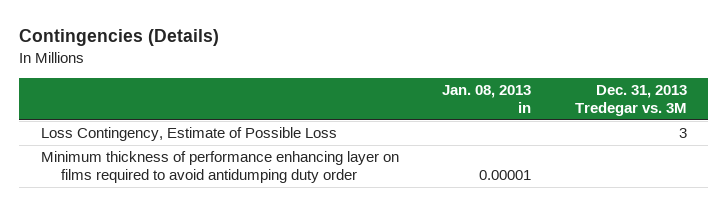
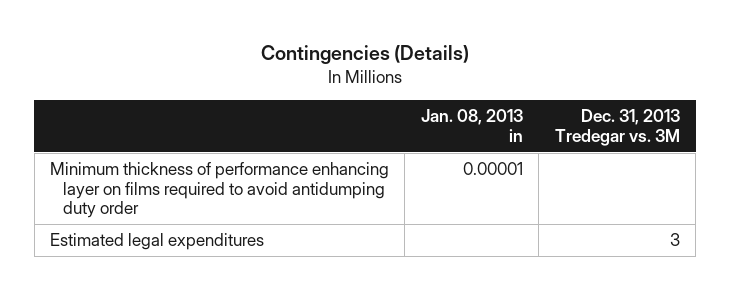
[40,127,337,142] Loss Contingency, Estimate of Possible Loss -> none
none -> [50,233,265,251] Estimated legal expenditures

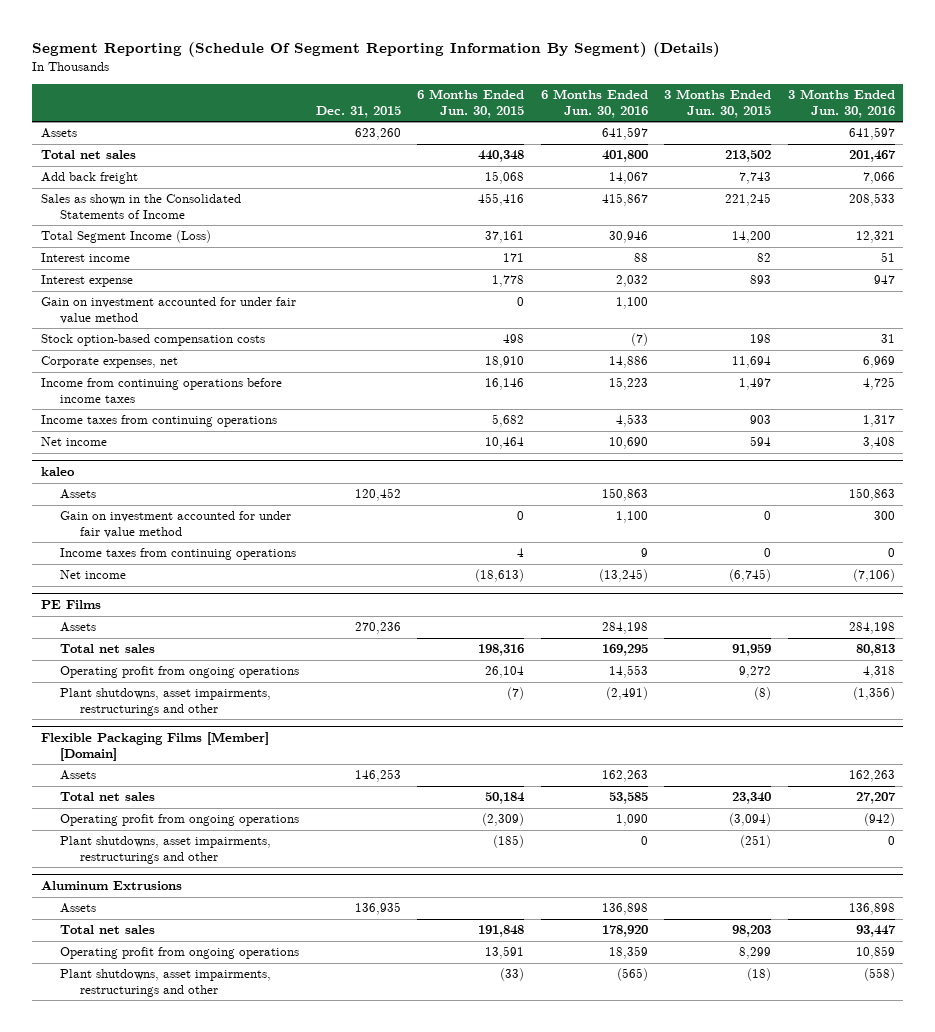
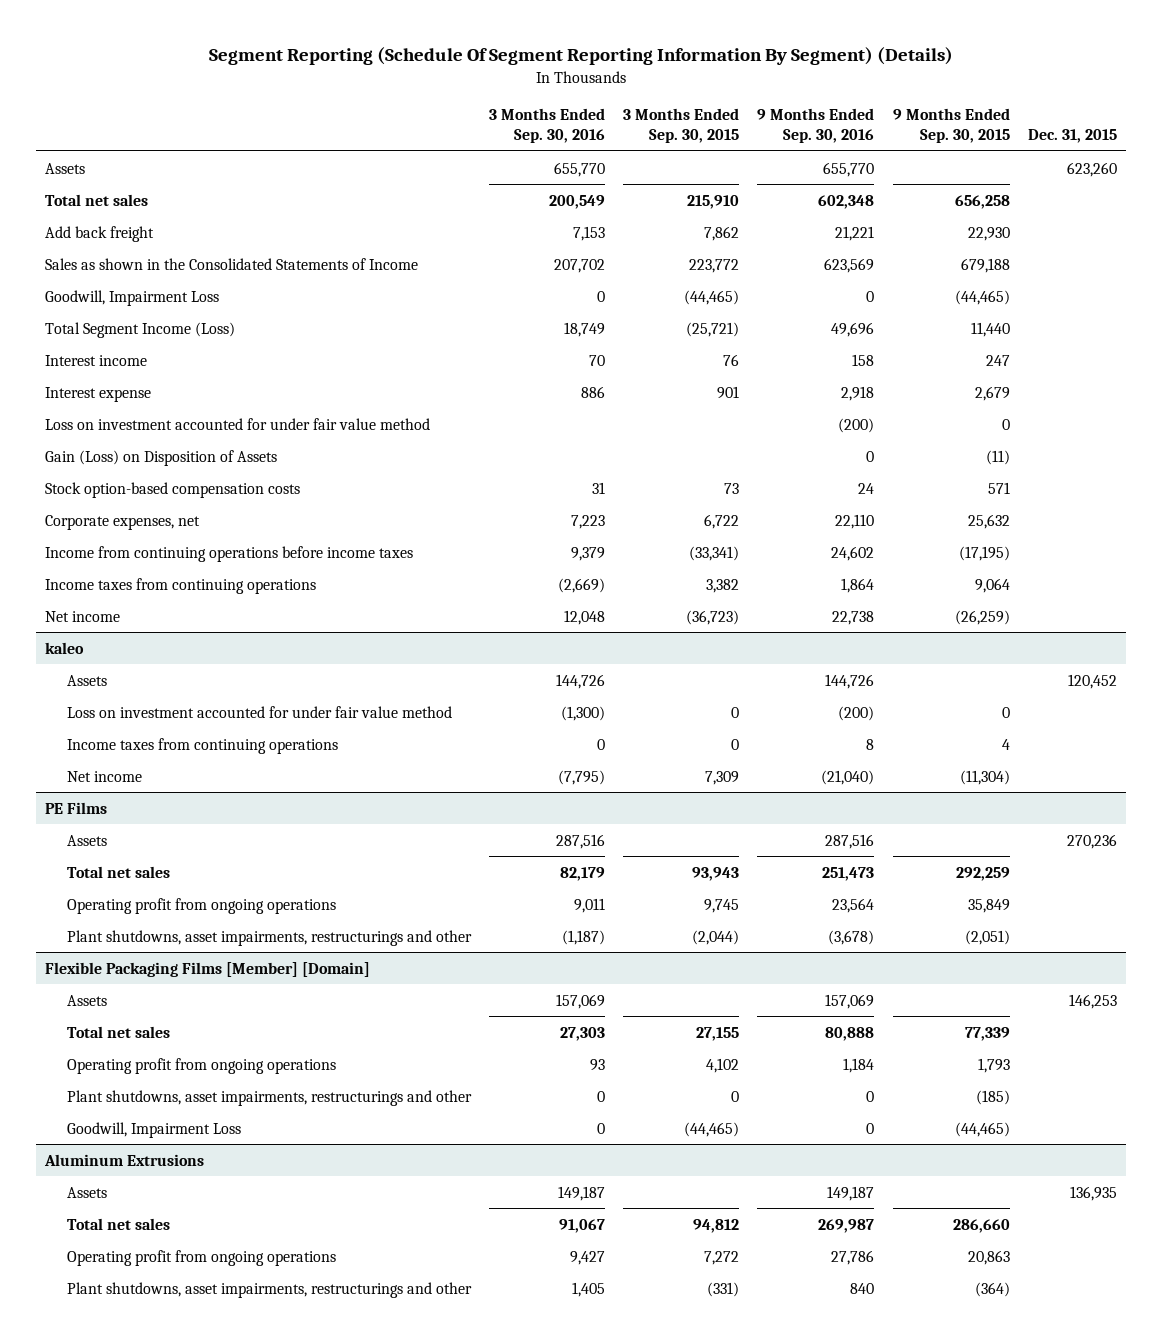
[417,89,525,119] 6 Months Ended Jun. 30, 2015 -> none
[540,89,648,119] 6 Months Ended Jun. 30, 2016 -> none
[664,89,772,119] 3 Months Ended Jun. 30, 2015 -> none
[787,89,895,119] 3 Months Ended Jun. 30, 2016 -> none
none -> [488,107,605,144] 3 Months Ended Sep. 30, 2016
none -> [623,107,740,144] 3 Months Ended Sep. 30, 2015
none -> [757,107,875,144] 9 Months Ended Sep. 30, 2016
none -> [892,107,1010,144] 9 Months Ended Sep. 30, 2015
none -> [45,289,220,306] Goodwill, Impairment Loss
[40,297,296,324] Gain on investment accounted for under fair value method -> [45,417,431,430] Loss on investment accounted for under fair value method
none -> [45,449,278,466] Gain (Loss) on Disposition of Assets
[60,511,292,538] Gain on investment accounted for under fair value method -> [66,705,452,718] Loss on investment accounted for under fair value method
none -> [66,1121,241,1138] Goodwill, Impairment Loss

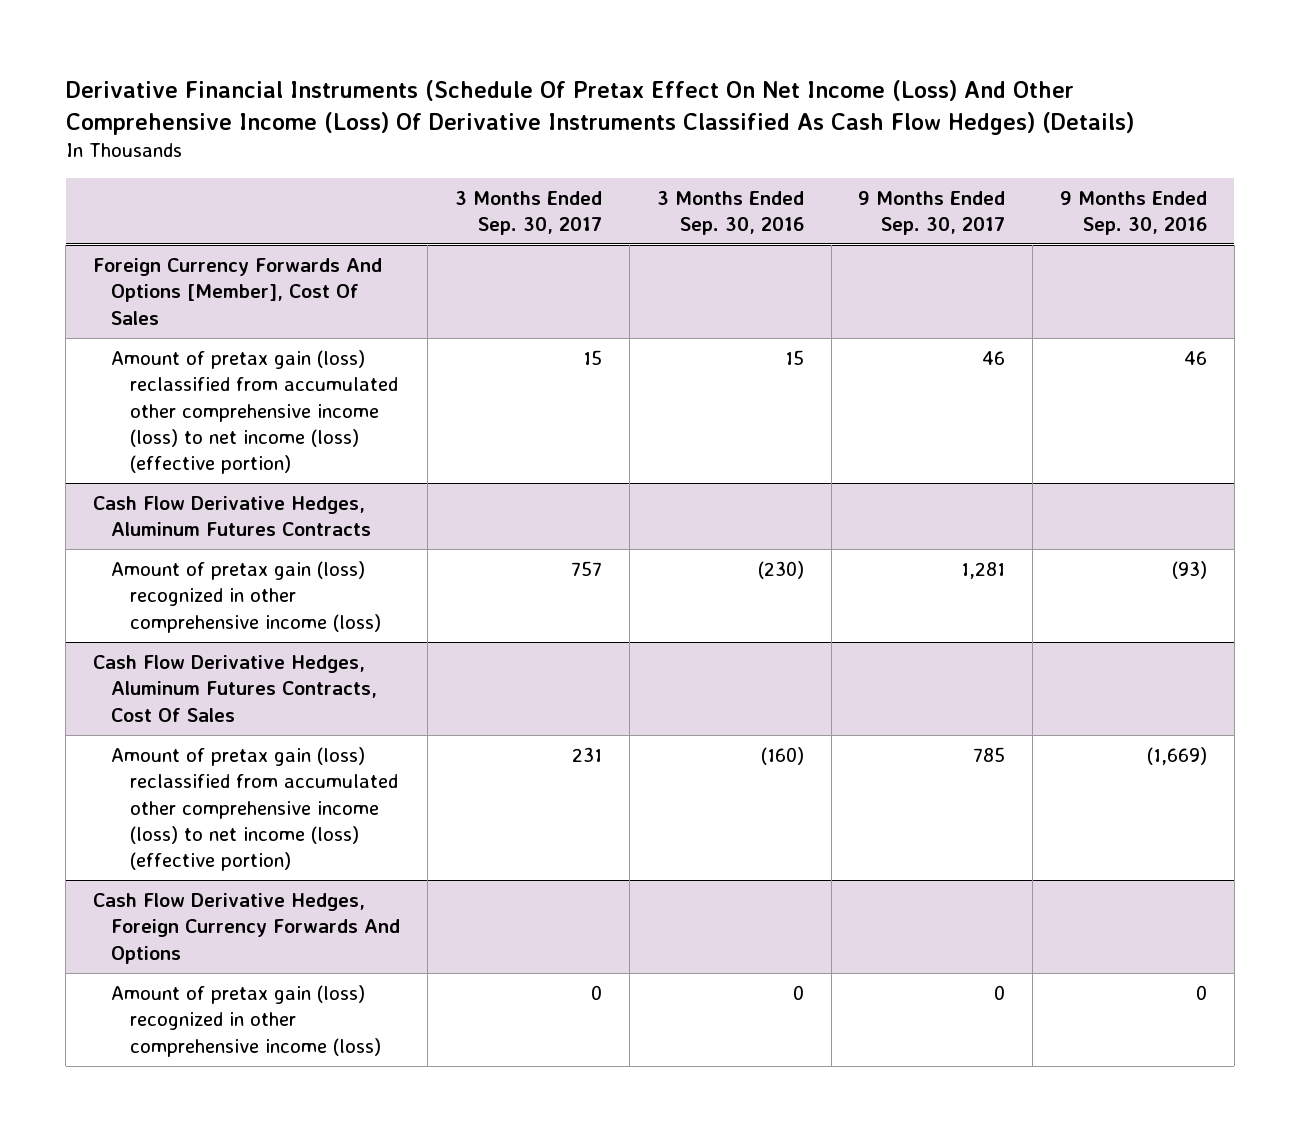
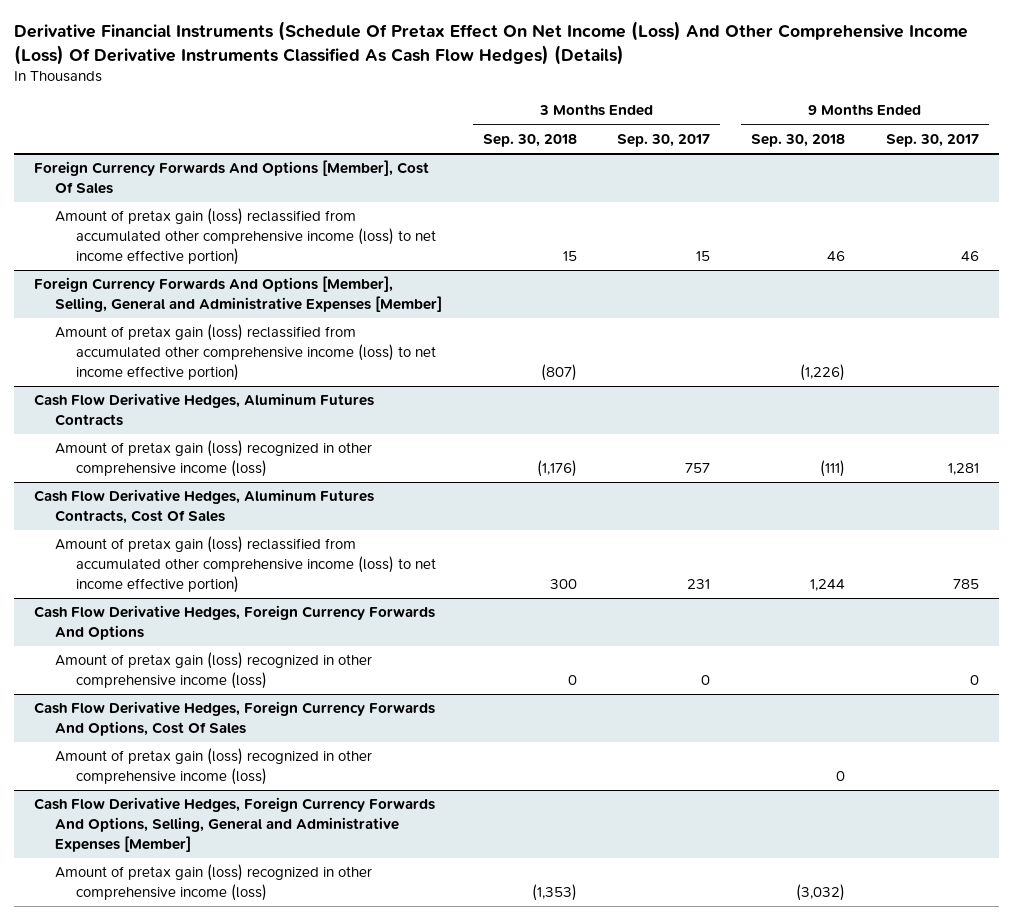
[656,190,804,235] 3 Months Ended Sep. 30, 2016 -> none
[1060,190,1208,235] 9 Months Ended Sep. 30, 2016 -> none
none -> [482,133,577,147] Sep. 30, 2018
none -> [750,133,845,147] Sep. 30, 2018
[111,349,398,475] Amount of pretax gain (loss) reclassified from accumulated other comprehensive income (loss) to net income (loss) (effective portion) -> [55,208,437,265] Amount of pretax gain (loss) reclassified from accumulated other comprehensive income (loss) to net income effective portion)
none -> [33,276,443,312] Foreign Currency Forwards And Options [Member], Selling, General and Administrative Expenses [Member]
none -> [55,324,437,381] Amount of pretax gain (loss) reclassified from accumulated other comprehensive income (loss) to net income effective portion)
[111,746,398,872] Amount of pretax gain (loss) reclassified from accumulated other comprehensive income (loss) to net income (loss) (effective portion) -> [55,536,437,593] Amount of pretax gain (loss) reclassified from accumulated other comprehensive income (loss) to net income effective portion)
none -> [33,701,435,736] Cash Flow Derivative Hedges, Foreign Currency Forwards And Options, Cost Of Sales
none -> [55,748,373,785] Amount of pretax gain (loss) recognized in other comprehensive income (loss)
none -> [33,797,435,852] Cash Flow Derivative Hedges, Foreign Currency Forwards And Options, Selling, General and Administrative Expenses [Member]
none -> [55,864,373,901] Amount of pretax gain (loss) recognized in other comprehensive income (loss)

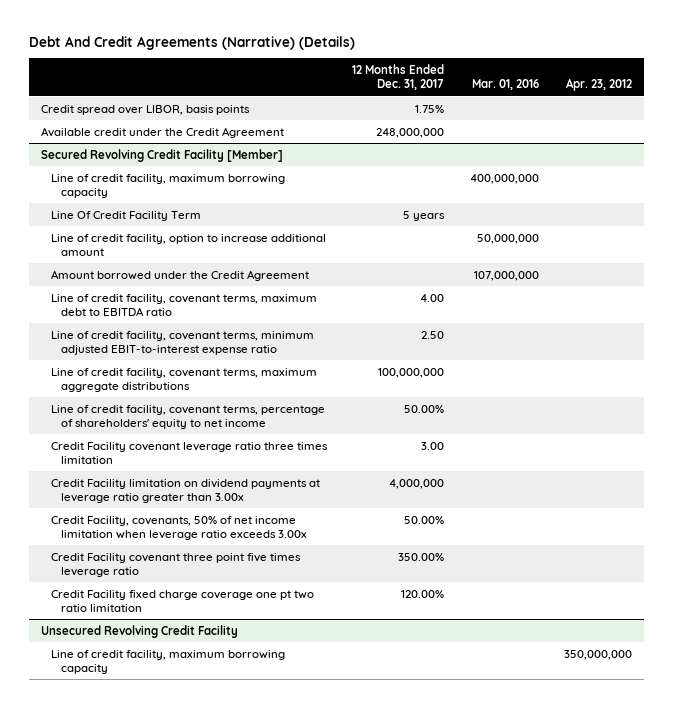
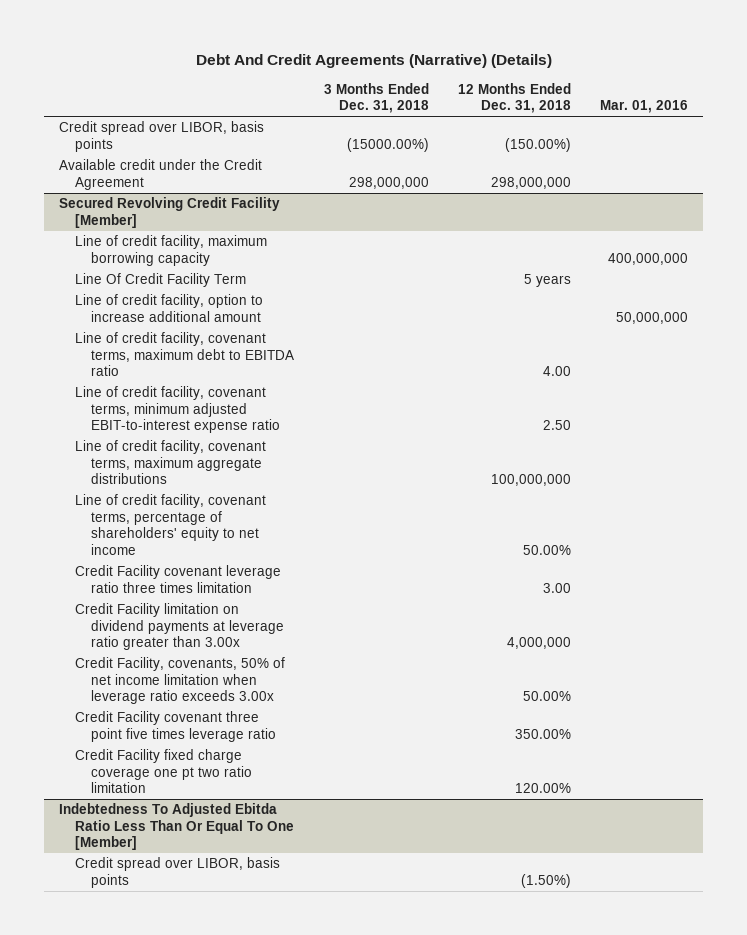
[352,64,445,91] 12 Months Ended Dec. 31, 2017 -> none
[565,78,632,92] Apr. 23, 2012 -> none
none -> [323,82,429,114] 3 Months Ended Dec. 31, 2018
none -> [458,82,572,114] 12 Months Ended Dec. 31, 2018
[51,269,310,281] Amount borrowed under the Credit Agreement -> none
[41,624,239,638] Unsecured Revolving Credit Facility -> none
[51,649,286,675] Line of credit facility, maximum borrowing capacity -> none
none -> [58,803,295,851] Indebtedness To Adjusted Ebitda Ratio Less Than Or Equal To One [Member]
none -> [75,857,281,888] Credit spread over LIBOR, basis points

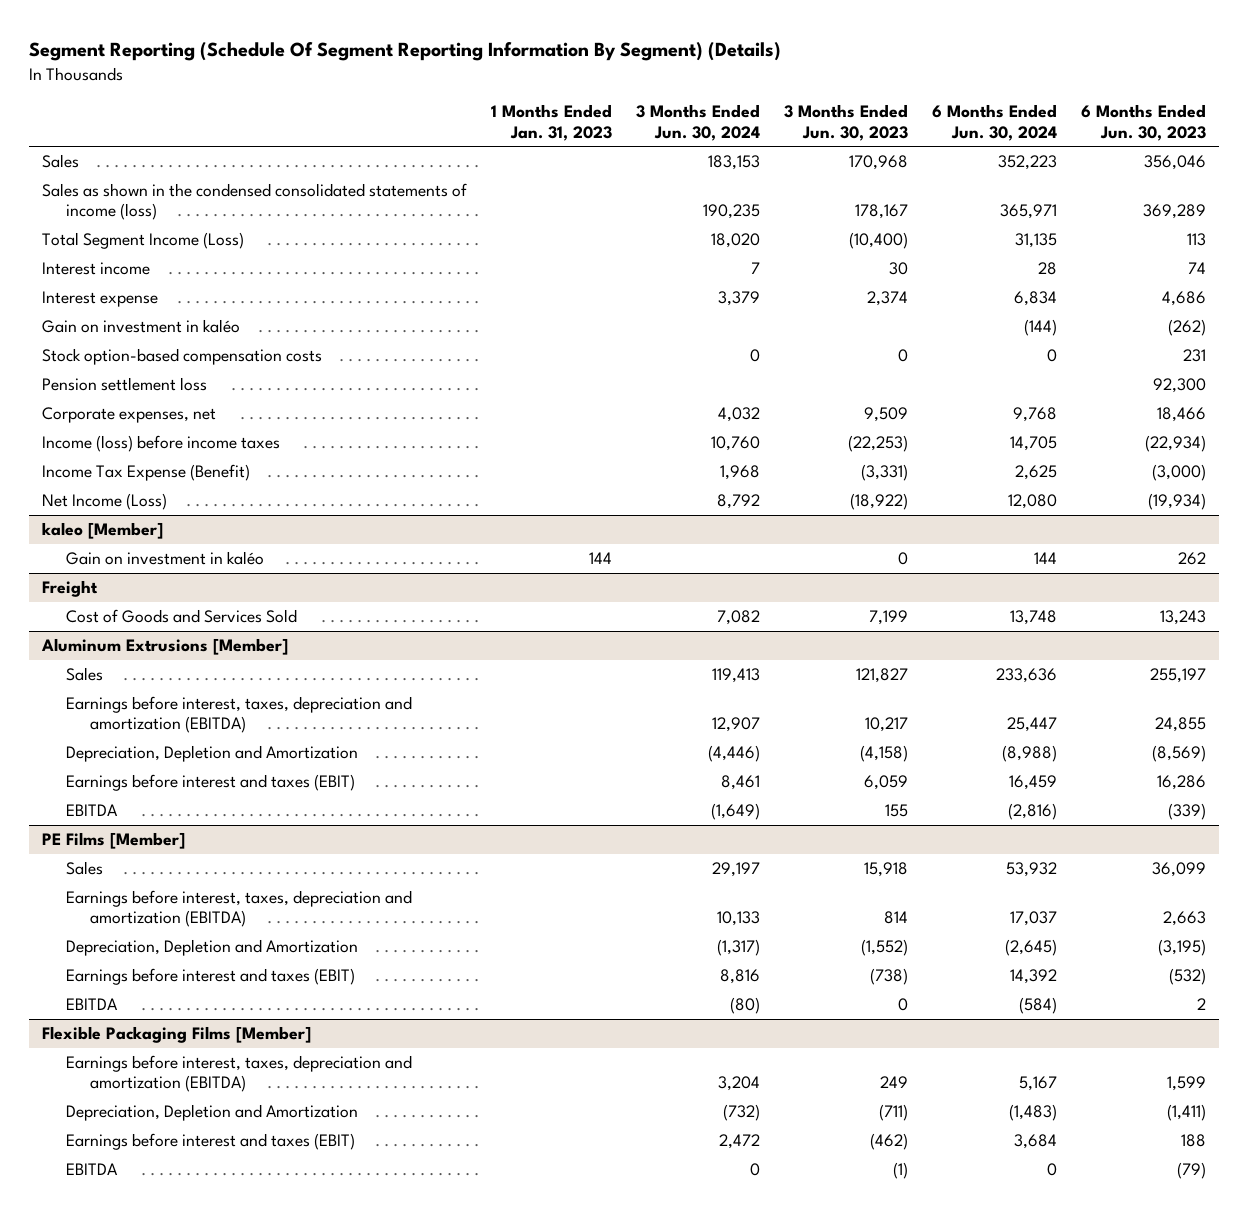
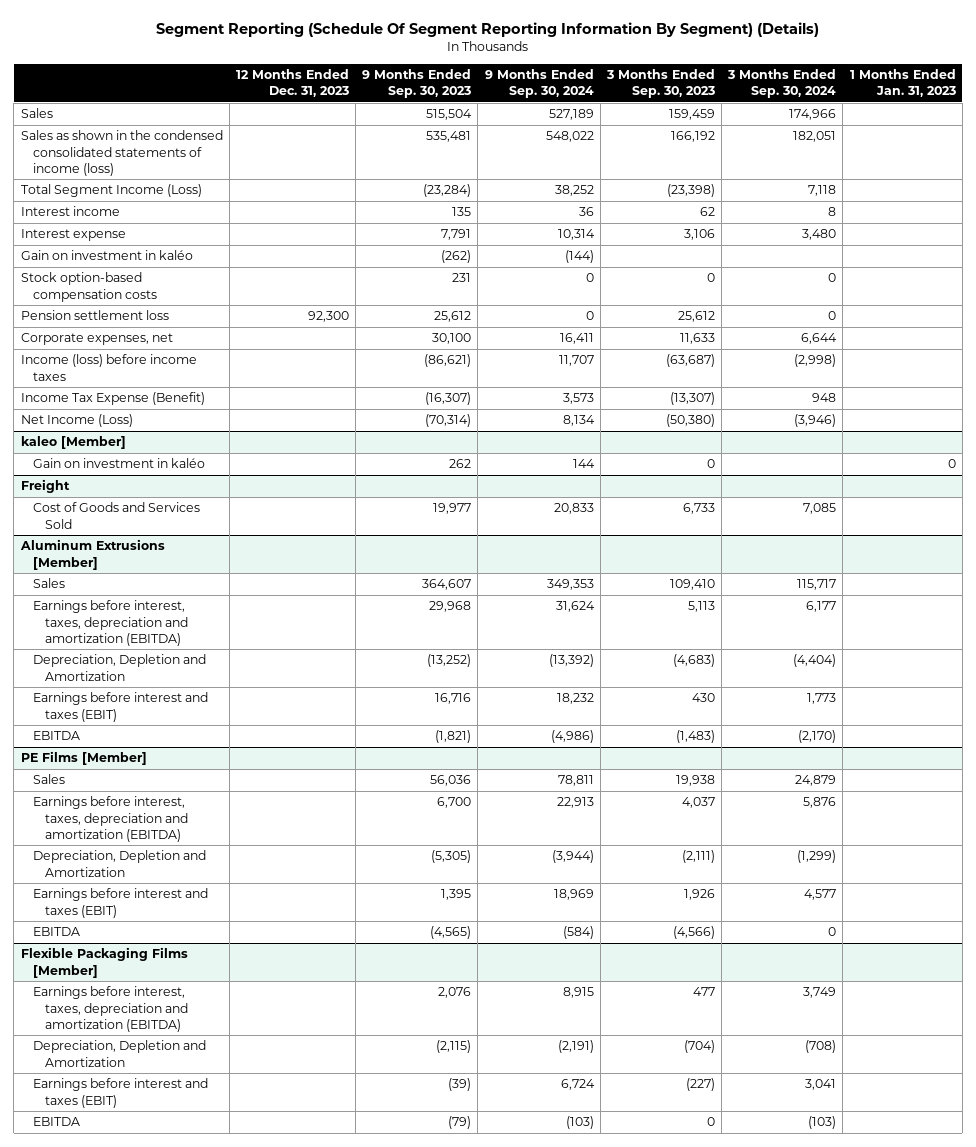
[635,104,760,141] 3 Months Ended Jun. 30, 2024 -> none
[784,104,909,141] 3 Months Ended Jun. 30, 2023 -> none
[932,104,1058,141] 6 Months Ended Jun. 30, 2024 -> none
[1081,104,1207,141] 6 Months Ended Jun. 30, 2023 -> none
none -> [235,68,349,98] 12 Months Ended Dec. 31, 2023
none -> [362,68,472,99] 9 Months Ended Sep. 30, 2023
none -> [484,68,594,99] 9 Months Ended Sep. 30, 2024
none -> [605,68,715,99] 3 Months Ended Sep. 30, 2023
none -> [727,68,837,99] 3 Months Ended Sep. 30, 2024
[588,552,612,565] 144 -> [947,459,956,469] 0

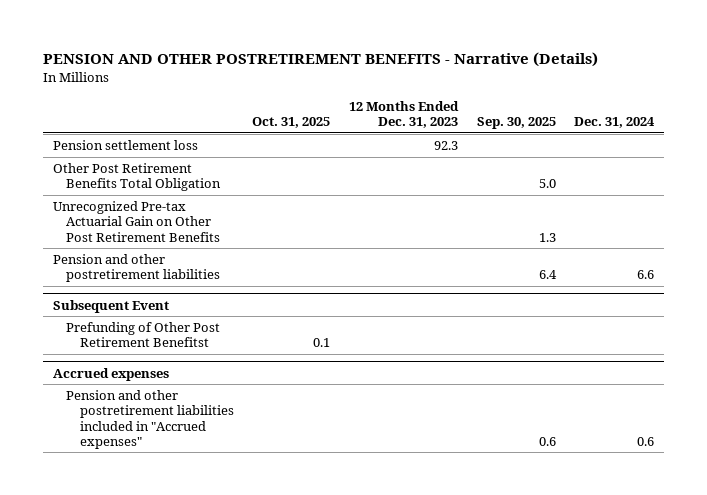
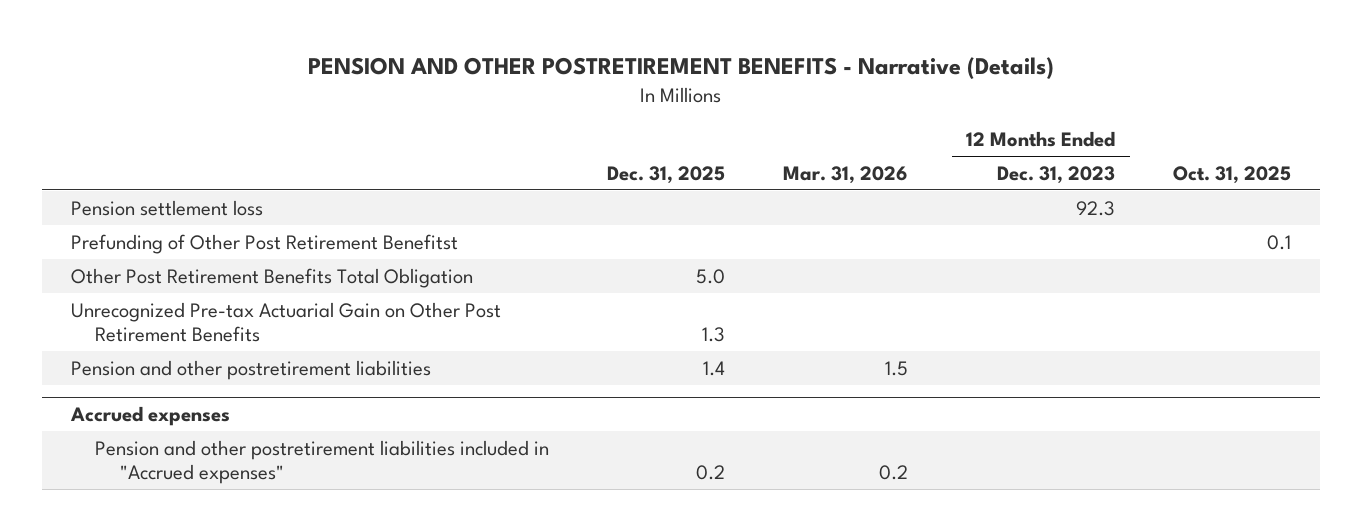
[476,117,556,130] Sep. 30, 2025 -> none
[574,117,656,129] Dec. 31, 2024 -> none
none -> [607,165,726,184] Dec. 31, 2025
none -> [783,165,909,184] Mar. 31, 2026
none -> [70,233,458,254] Prefunding of Other Post Retirement Benefitst
[52,299,169,313] Subsequent Event -> none
[66,322,221,348] Prefunding of Other Post Retirement Benefitst -> none

